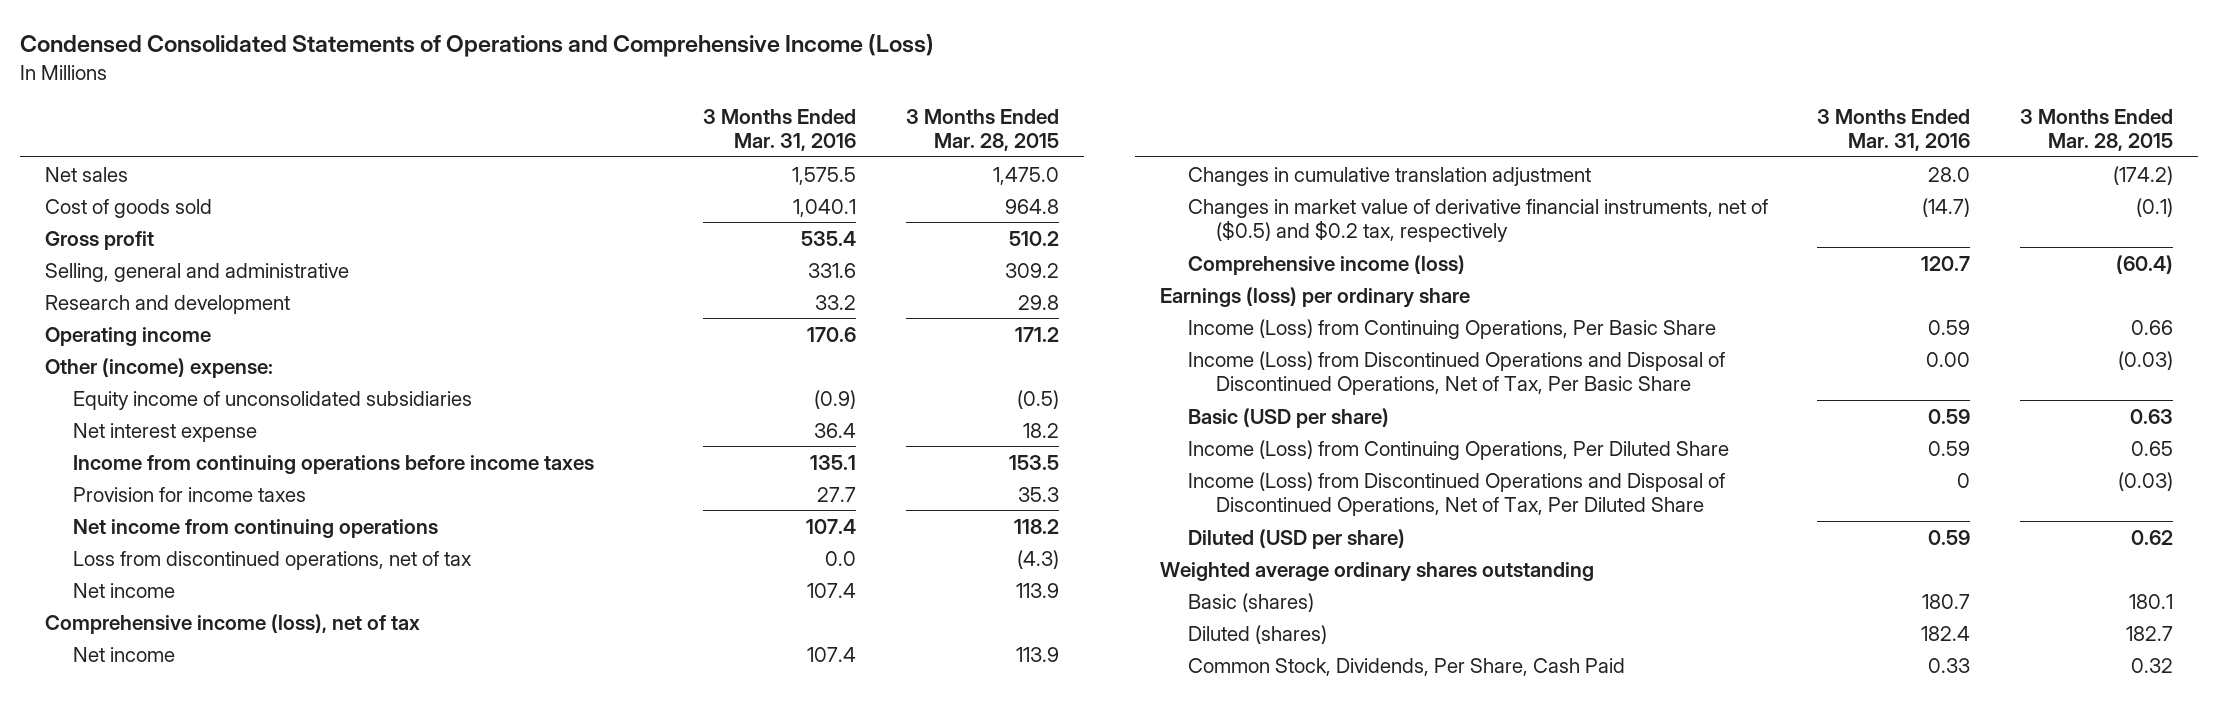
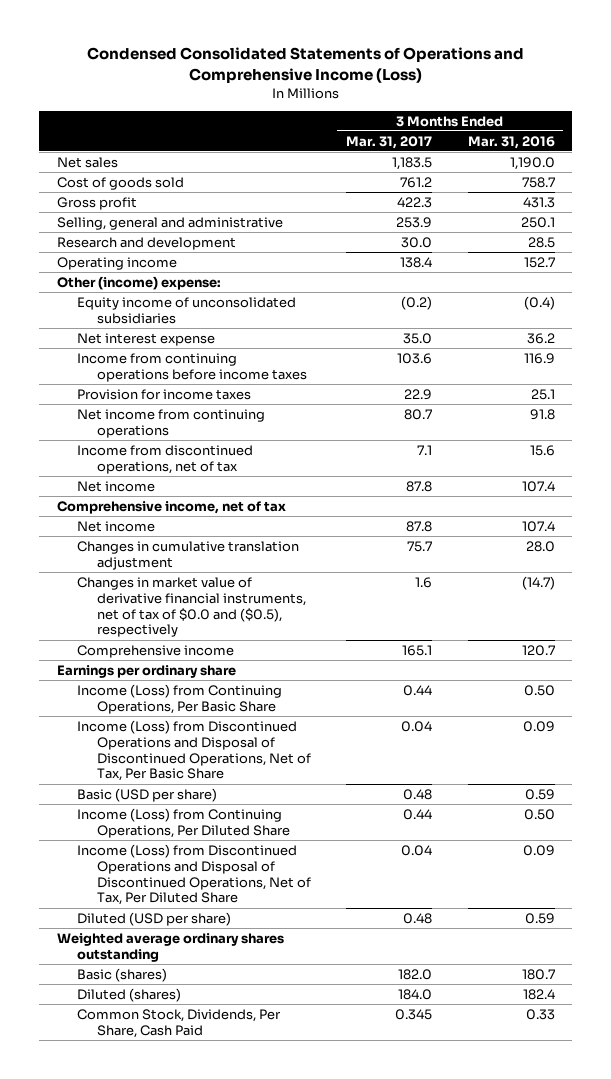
[905,108,1059,152] 3 Months Ended Mar. 28, 2015 -> none
none -> [346,135,433,149] Mar. 31, 2017
[792,166,857,185] 1,575.5 -> [509,156,555,170] 1,190.0
[793,198,857,217] 1,040.1 -> [521,176,555,188] 758.7
[801,230,857,246] 535.4 -> [522,196,555,208] 431.3
[808,262,857,278] 331.6 -> [520,216,555,228] 250.1
[815,294,857,310] 33.2 -> [527,236,555,248] 28.5
[807,326,857,342] 170.6 -> [523,256,555,268] 152.7
[814,389,857,409] (0.9) -> [523,295,555,310] (0.4)
[814,422,857,438] 36.4 -> [526,332,555,344] 36.2
[810,454,857,470] 135.1 -> [523,352,555,364] 116.9
[817,486,857,502] 27.7 -> [530,388,555,400] 25.1
[806,518,857,534] 107.4 -> [529,408,555,420] 91.8
[73,550,473,570] Loss from discontinued operations, net of tax -> [76,444,253,474] Income from discontinued operations, net of tax
[825,550,857,566] 0.0 -> [529,444,555,456] 15.6
[45,613,421,634] Comprehensive income (loss), net of tax -> [56,500,286,514] Comprehensive income, net of tax
[1187,198,1768,243] Changes in market value of derivative financial instruments, net of ($0.5) and $0.2 tax, respectively -> [76,576,306,638] Changes in market value of derivative financial instruments, net of tax of $0.0 and ($0.5), respectively
[1187,254,1465,275] Comprehensive income (loss) -> [76,644,234,658] Comprehensive income
[1159,286,1470,308] Earnings (loss) per ordinary share -> [56,664,236,678] Earnings per ordinary share
[1928,319,1971,335] 0.59 -> [523,684,555,696] 0.50
[1926,351,1971,367] 0.00 -> [522,720,555,732] 0.09
[1928,440,1971,456] 0.59 -> [523,808,555,820] 0.50
[1957,472,1971,488] 0 -> [522,844,555,856] 0.09

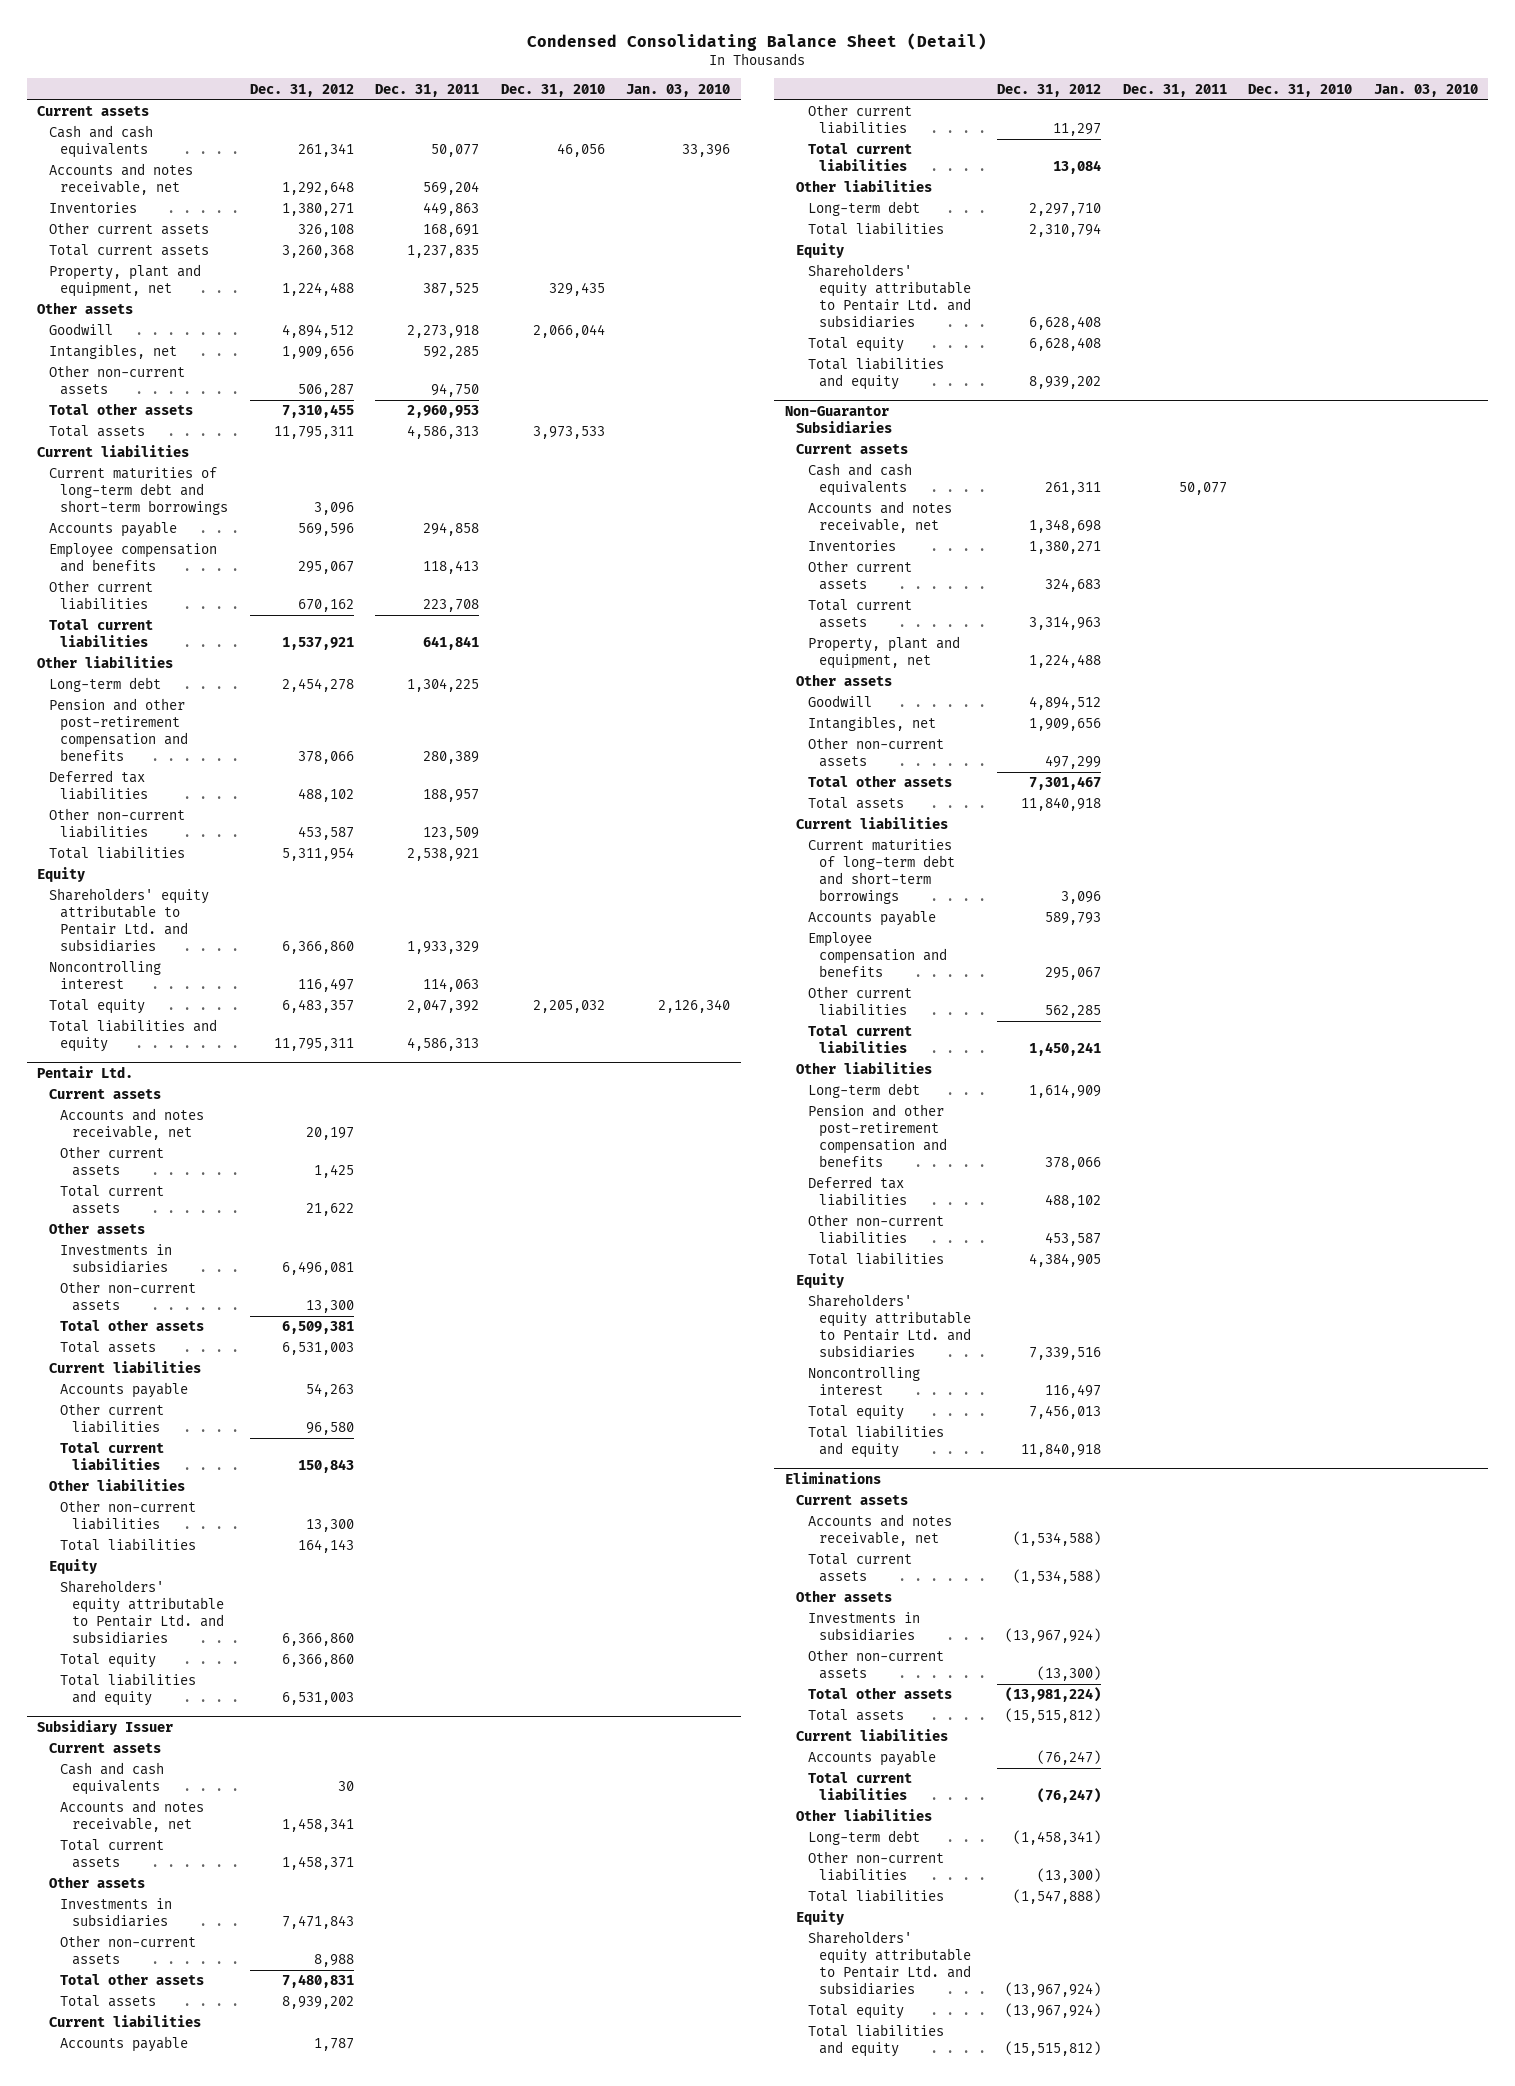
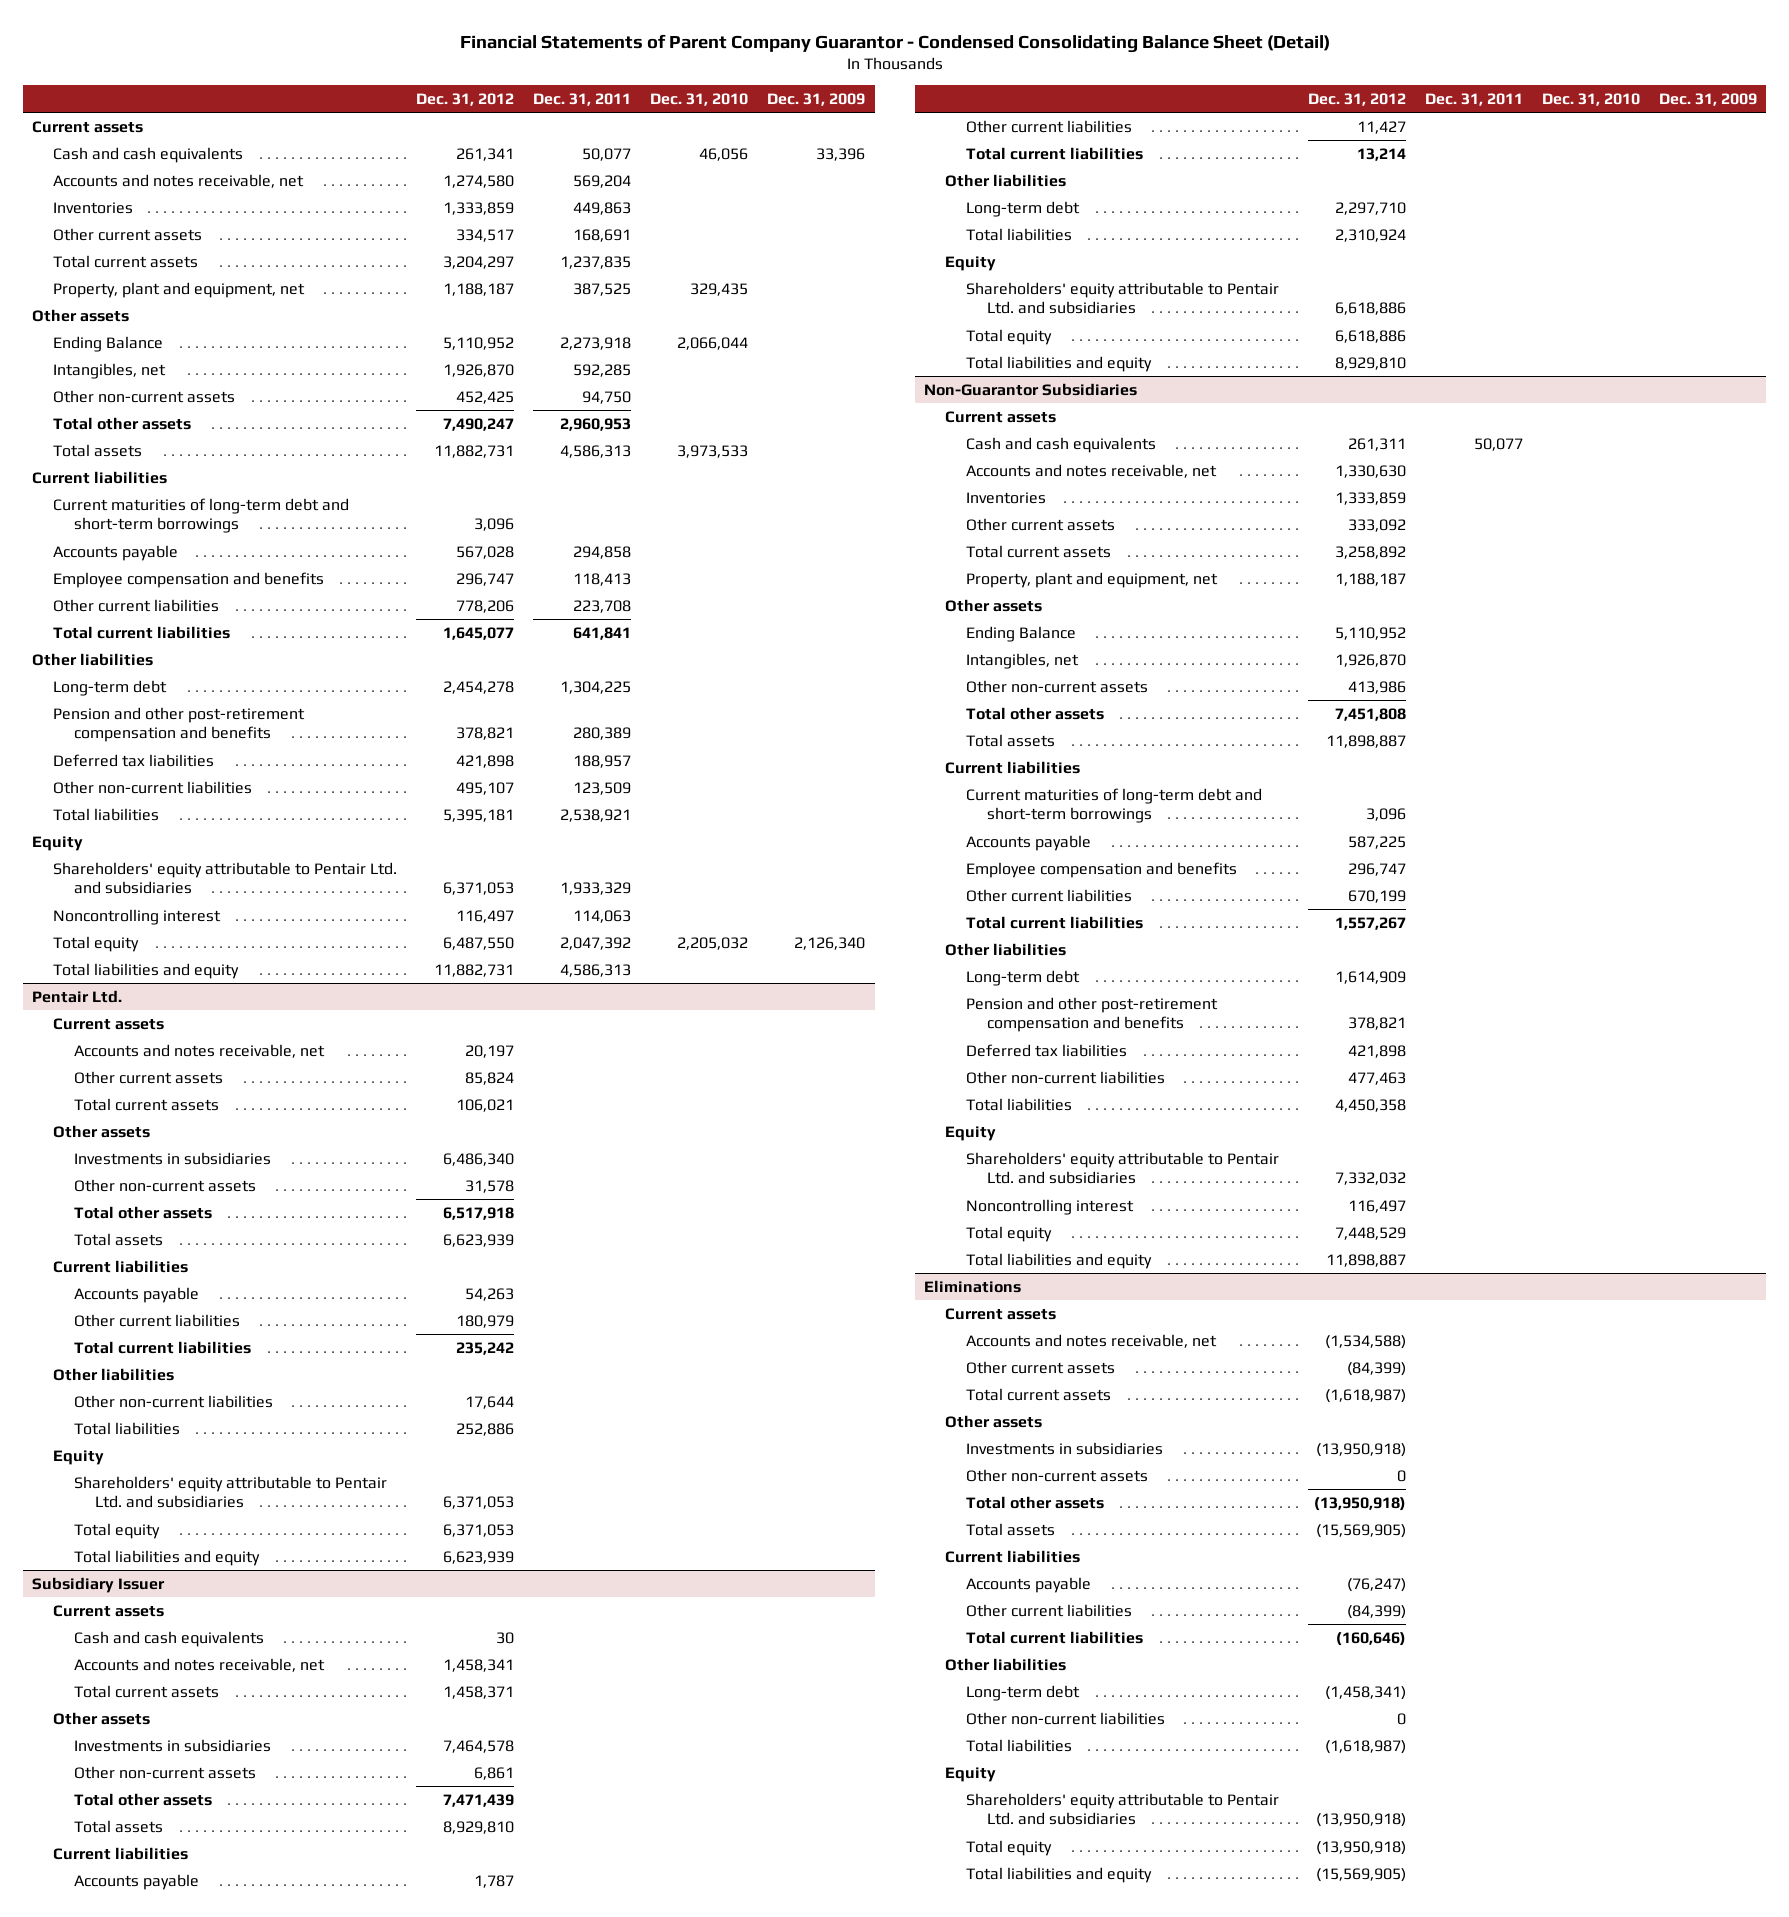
[527,33,988,52] Condensed Consolidating Balance Sheet (Detail) -> [459,33,1330,53] Financial Statements of Parent Company Guarantor - Condensed Consolidating Balance Sheet (Detail)
[626,83,731,97] Jan. 03, 2010 -> none
none -> [767,93,866,107] Dec. 31, 2009
[281,181,354,196] 1,292,648 -> [443,174,515,188] 1,274,580
[281,203,354,217] 1,380,271 -> [443,201,515,215] 1,333,859
[297,224,354,238] 326,108 -> [456,228,515,242] 334,517
[281,245,354,259] 3,260,368 -> [443,255,515,269] 3,204,297
[281,282,354,297] 1,224,488 -> [443,282,515,296] 1,188,187
[48,323,113,336] Goodwill -> none
none -> [53,335,164,352] Ending Balance
[281,346,354,360] 1,909,656 -> [443,363,515,377] 1,926,870
[297,384,354,398] 506,287 -> [456,390,515,404] 452,425
[281,404,354,419] 7,310,455 -> [443,417,515,431] 7,490,247
[273,426,354,440] 11,795,311 -> [434,444,515,458] 11,882,731
[297,523,354,537] 569,596 -> [456,545,515,559] 567,028
[297,561,354,575] 295,067 -> [456,572,515,586] 296,747
[297,599,354,613] 670,162 -> [456,599,515,613] 778,206
[281,637,354,651] 1,537,921 -> [443,626,515,640] 1,645,077
[297,751,354,765] 378,066 -> [456,727,515,741] 378,821
[297,788,354,803] 488,102 -> [456,754,515,768] 421,898
[297,826,354,841] 453,587 -> [456,781,515,795] 495,107
[281,847,354,862] 5,311,954 -> [443,808,515,822] 5,395,181
[281,941,354,955] 6,366,860 -> [443,882,515,896] 6,371,053
[281,999,354,1014] 6,483,357 -> [443,936,515,950] 6,487,550
[273,1038,354,1052] 11,795,311 -> [434,963,515,977] 11,882,731
[313,1164,354,1179] 1,425 -> [465,1071,515,1085] 85,824
[305,1203,354,1217] 21,622 -> [456,1098,515,1112] 106,021
[281,1261,354,1276] 6,496,081 -> [443,1152,515,1166] 6,486,340
[305,1300,354,1314] 13,300 -> [465,1179,515,1193] 31,578
[281,1321,354,1335] 6,509,381 -> [443,1206,515,1220] 6,517,918
[281,1342,354,1356] 6,531,003 -> [443,1233,515,1247] 6,623,939
[305,1422,354,1436] 96,580 -> [456,1314,515,1328] 180,979
[297,1459,354,1474] 150,843 -> [456,1341,515,1355] 235,242
[305,1519,354,1533] 13,300 -> [465,1395,515,1409] 17,644
[297,1539,354,1554] 164,143 -> [456,1422,515,1436] 252,886
[281,1633,354,1647] 6,366,860 -> [443,1496,515,1510] 6,371,053
[281,1654,354,1668] 6,366,860 -> [443,1523,515,1537] 6,371,053
[281,1692,354,1706] 6,531,003 -> [443,1550,515,1564] 6,623,939
[281,1915,354,1930] 7,471,843 -> [443,1739,515,1753] 7,464,578
[313,1954,354,1968] 8,988 -> [474,1766,515,1780] 6,861
[281,1974,354,1989] 7,480,831 -> [443,1793,515,1807] 7,471,439
[281,1996,354,2010] 8,939,202 -> [443,1820,515,1834] 8,929,810
[1053,123,1102,137] 11,297 -> [1357,120,1407,134] 11,427
[1053,160,1102,175] 13,084 -> [1357,147,1407,161] 13,214
[1029,223,1102,238] 2,310,794 -> [1335,228,1407,242] 2,310,924
[1029,316,1102,331] 6,628,408 -> [1335,302,1407,316] 6,618,886
[1029,337,1102,352] 6,628,408 -> [1335,329,1407,343] 6,618,886
[1029,376,1102,390] 8,939,202 -> [1335,356,1407,370] 8,929,810
[1029,519,1102,534] 1,348,698 -> [1335,464,1407,478] 1,330,630
[1029,541,1102,555] 1,380,271 -> [1335,491,1407,505] 1,333,859
[1045,578,1102,593] 324,683 -> [1348,518,1407,532] 333,092
[1029,616,1102,631] 3,314,963 -> [1335,545,1407,559] 3,258,892
[1029,654,1102,669] 1,224,488 -> [1335,572,1407,586] 1,188,187
[807,695,872,708] Goodwill -> none
none -> [966,625,1077,642] Ending Balance
[1029,718,1102,732] 1,909,656 -> [1335,653,1407,667] 1,926,870
[1045,755,1102,770] 497,299 -> [1348,680,1407,694] 413,986
[1029,776,1102,791] 7,301,467 -> [1335,707,1407,721] 7,451,808
[1021,797,1102,812] 11,840,918 -> [1326,734,1407,748] 11,898,887
[1045,912,1102,926] 589,793 -> [1348,835,1407,849] 587,225
[1045,967,1102,981] 295,067 -> [1348,862,1407,876] 296,747
[1045,1005,1102,1019] 562,285 -> [1348,889,1407,903] 670,199
[1029,1042,1102,1057] 1,450,241 -> [1335,916,1407,930] 1,557,267
[1045,1157,1102,1171] 378,066 -> [1348,1017,1407,1031] 378,821
[1045,1194,1102,1209] 488,102 -> [1348,1044,1407,1058] 421,898
[1045,1232,1102,1247] 453,587 -> [1348,1071,1407,1085] 477,463
[1029,1253,1102,1268] 4,384,905 -> [1335,1098,1407,1112] 4,450,358
[1029,1347,1102,1361] 7,339,516 -> [1335,1172,1407,1186] 7,332,032
[1029,1405,1102,1420] 7,456,013 -> [1335,1226,1407,1240] 7,448,529
[1021,1443,1102,1458] 11,840,918 -> [1326,1253,1407,1267] 11,898,887
none -> [966,1360,1116,1374] Other current assets
[1013,1569,1102,1585] (1,534,588) -> [1325,1388,1407,1403] (1,618,987)
[1005,1628,1102,1644] (13,967,924) -> [1316,1442,1407,1457] (13,950,918)
[1037,1666,1102,1682] (13,300) -> [1397,1469,1407,1482] 0
[1005,1687,1102,1703] (13,981,224) -> [1314,1496,1407,1511] (13,950,918)
[1005,1708,1102,1724] (15,515,812) -> [1316,1523,1407,1538] (15,569,905)
none -> [966,1603,1133,1617] Other current liabilities
[1037,1788,1102,1804] (76,247) -> [1336,1631,1407,1646] (160,646)
[1037,1868,1102,1884] (13,300) -> [1397,1712,1407,1725] 0
[1013,1889,1102,1905] (1,547,888) -> [1325,1739,1407,1754] (1,618,987)
[1005,1982,1102,1998] (13,967,924) -> [1316,1813,1407,1828] (13,950,918)
[1005,2003,1102,2019] (13,967,924) -> [1316,1840,1407,1855] (13,950,918)
[1005,2041,1102,2057] (15,515,812) -> [1316,1867,1407,1882] (15,569,905)

